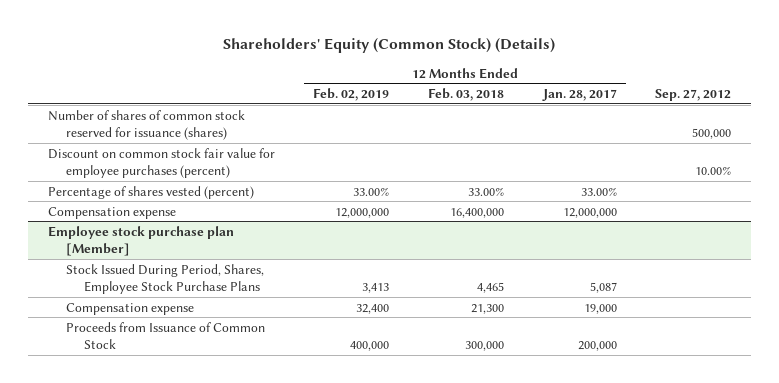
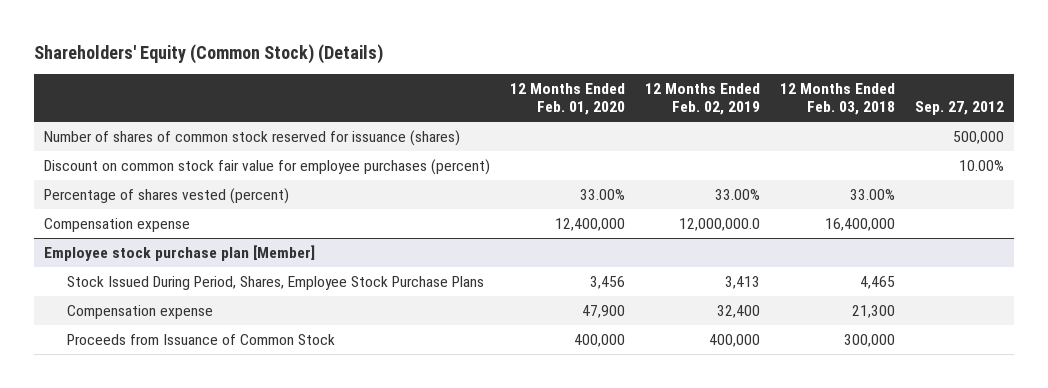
[541,89,617,102] Jan. 28, 2017 -> none
none -> [510,83,626,116] 12 Months Ended Feb. 01, 2020
[335,207,390,218] 12,000,000 -> [679,217,761,231] 12,000,000.0

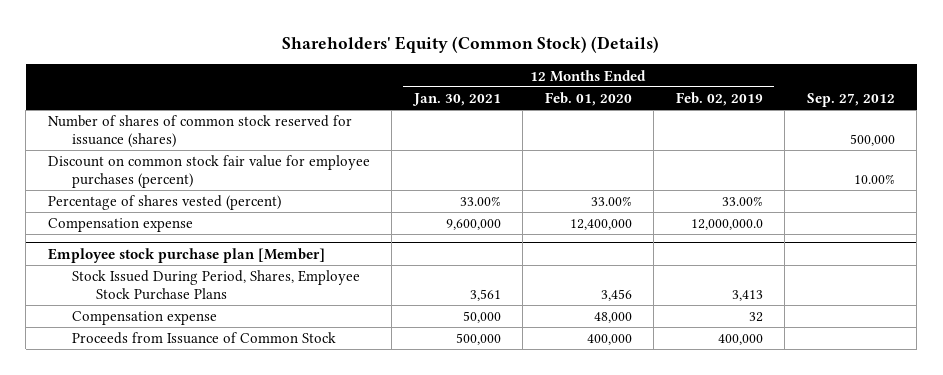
[780,83,896,116] 12 Months Ended Feb. 03, 2018 -> none
none -> [411,93,501,107] Jan. 30, 2021
[582,304,626,318] 47,900 -> [593,312,632,324] 48,000
[717,304,761,318] 32,400 -> [748,312,763,323] 32

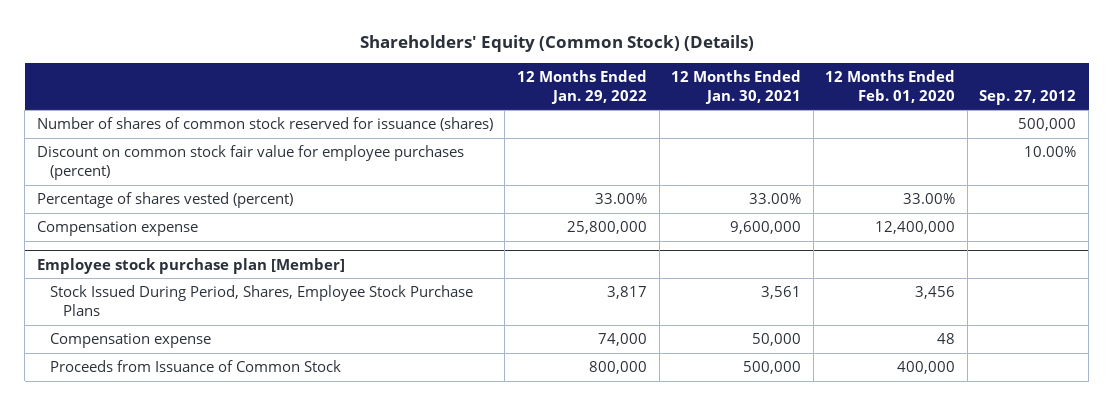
[675,92,763,107] Feb. 02, 2019 -> none
none -> [516,69,647,104] 12 Months Ended Jan. 29, 2022
[593,312,632,324] 48,000 -> [937,333,956,345] 48

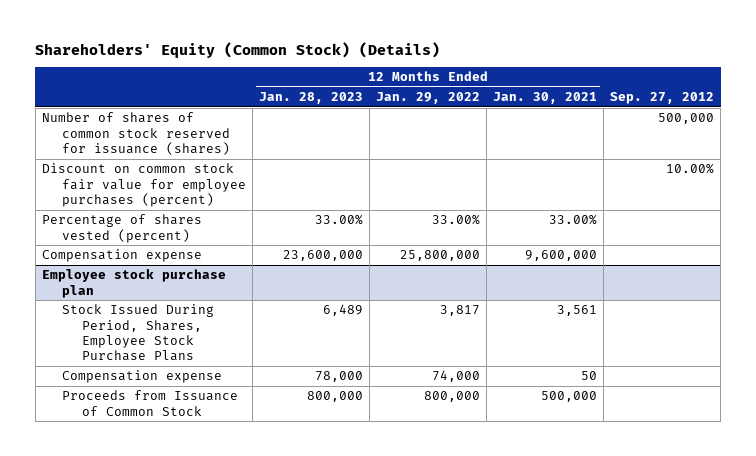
[825,69,956,103] 12 Months Ended Feb. 01, 2020 -> none
none -> [258,92,363,105] Jan. 28, 2023
[36,257,345,274] Employee stock purchase plan [Member] -> [41,269,226,298] Employee stock purchase plan
[752,333,802,347] 50,000 -> [581,371,598,381] 50

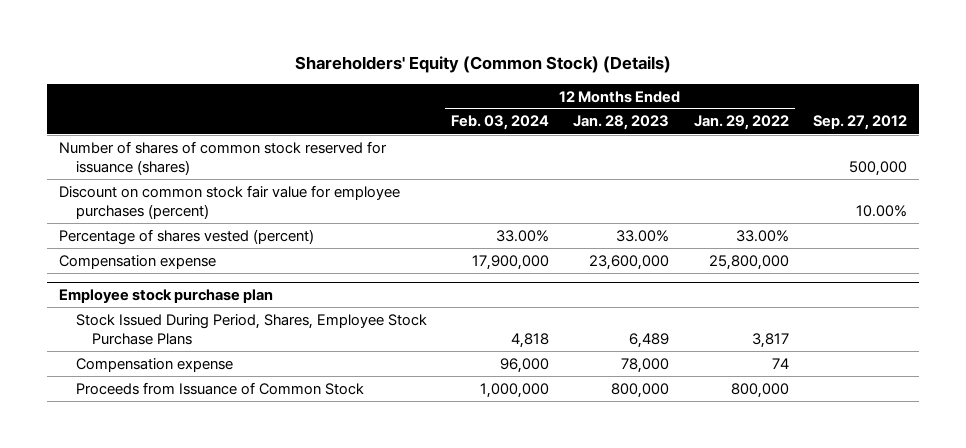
[493,92,598,105] Jan. 30, 2021 -> none
none -> [450,115,549,131] Feb. 03, 2024
[432,370,481,383] 74,000 -> [771,357,789,369] 74

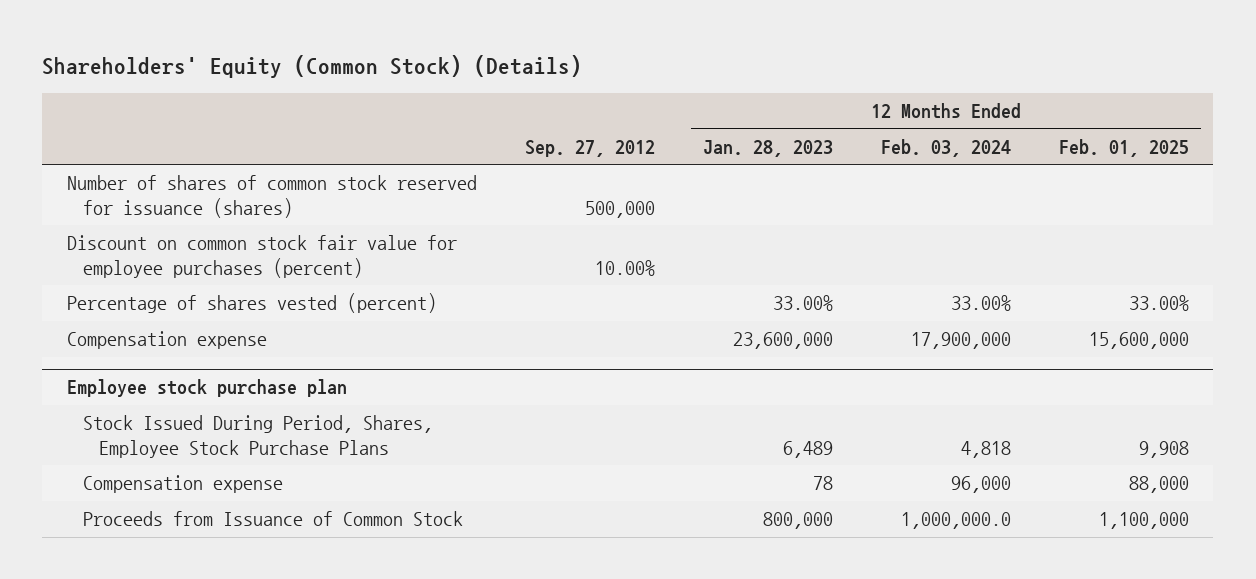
[693,115,789,131] Jan. 29, 2022 -> none
none -> [1059,138,1190,157] Feb. 01, 2025
[621,357,670,373] 78,000 -> [812,476,833,491] 78
[479,382,549,398] 1,000,000 -> [901,512,1012,530] 1,000,000.0

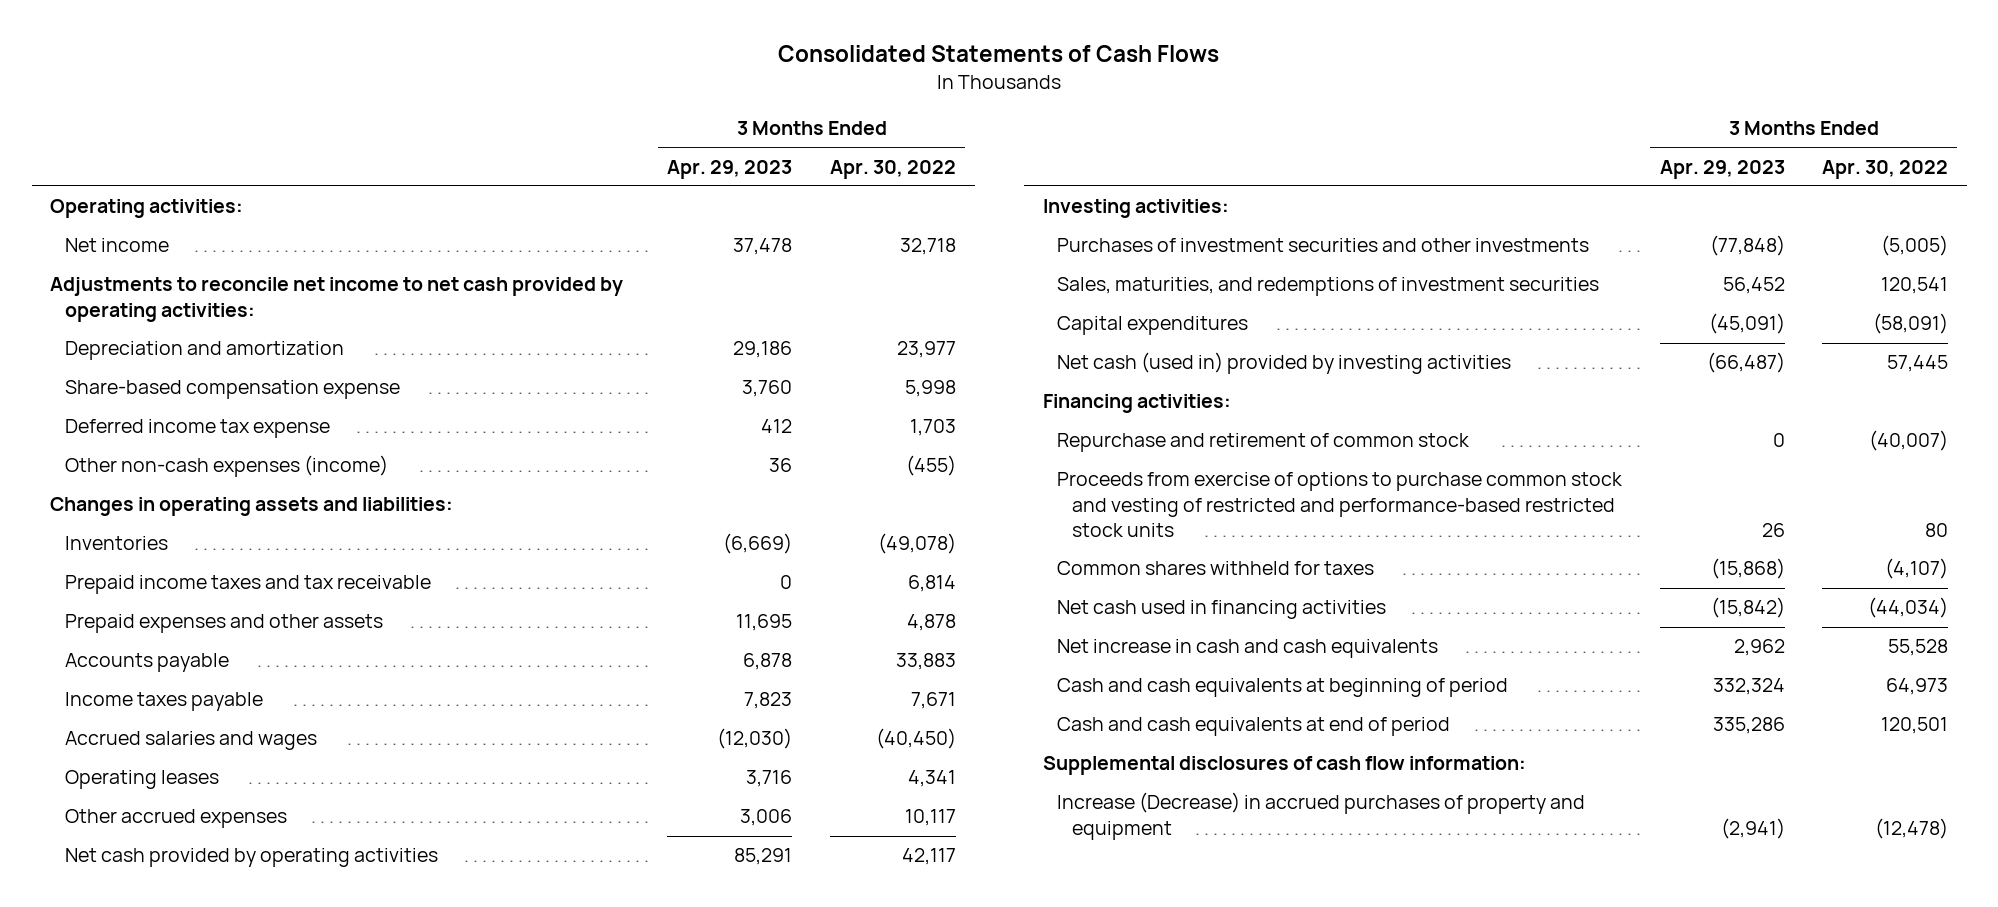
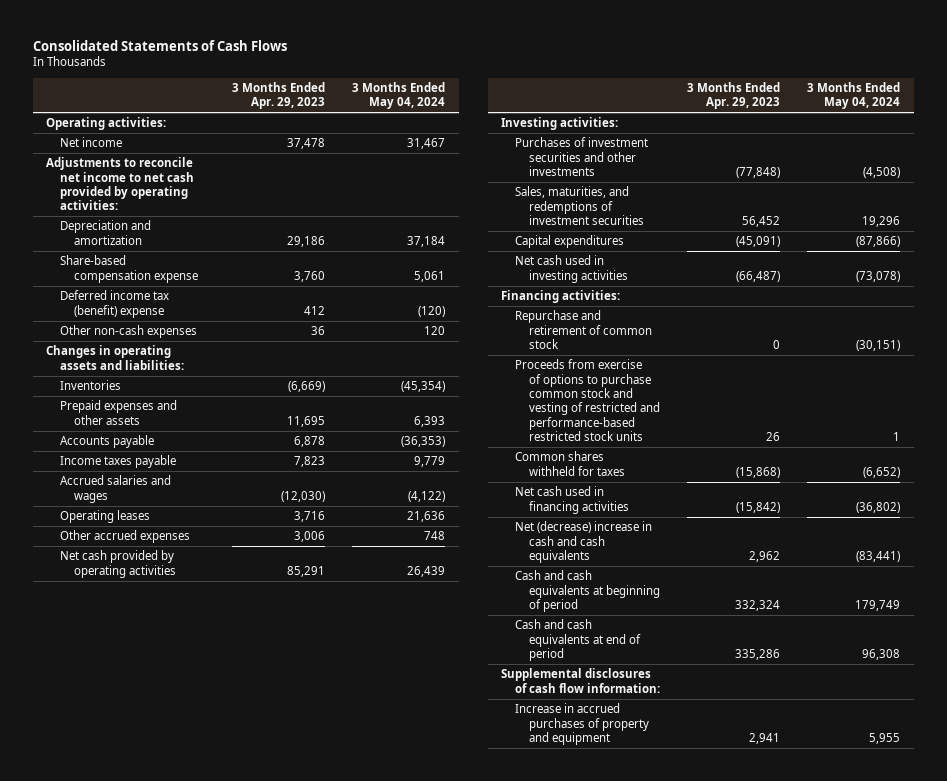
[829,159,956,179] Apr. 30, 2022 -> none
none -> [352,81,446,110] 3 Months Ended May 04, 2024
[65,419,331,439] Deferred income tax expense -> [60,290,170,318] Deferred income tax (benefit) expense
[65,455,389,478] Other non-cash expenses (income) -> [60,325,198,339] Other non-cash expenses
[65,575,432,595] Prepaid income taxes and tax receivable -> none
[1057,352,1512,375] Net cash (used in) provided by investing activities -> [515,255,629,283] Net cash used in investing activities
[1057,639,1439,659] Net increase in cash and cash equivalents -> [515,521,653,564] Net (decrease) increase in cash and cash equivalents
[1057,792,1586,840] Increase (Decrease) in accrued purchases of property and equipment -> [515,703,650,746] Increase in accrued purchases of property and equipment
[1720,817,1785,839] (2,941) -> [749,733,781,745] 2,941

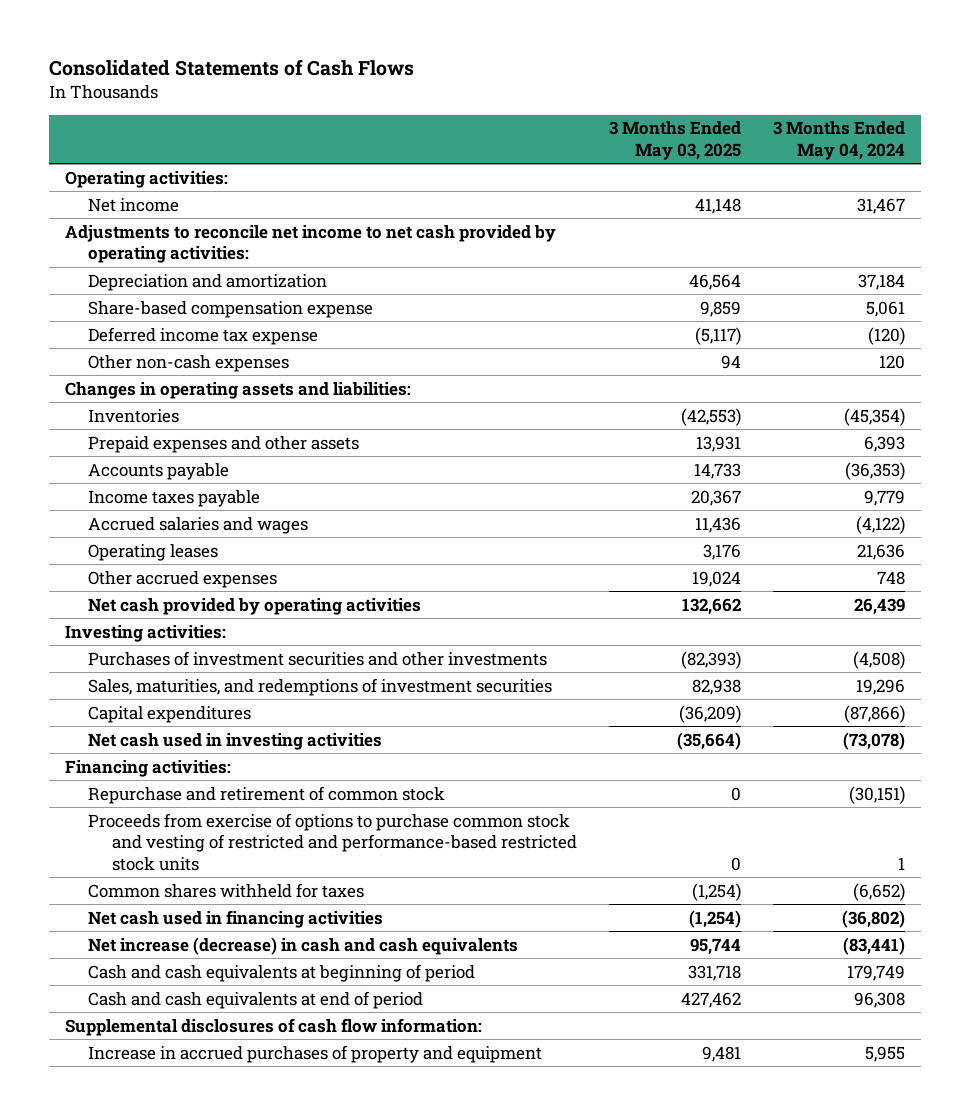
[232,81,326,110] 3 Months Ended Apr. 29, 2023 -> none
none -> [609,121,742,160] 3 Months Ended May 03, 2025
[60,290,170,318] Deferred income tax (benefit) expense -> [88,326,319,345] Deferred income tax expense
[515,521,653,564] Net (decrease) increase in cash and cash equivalents -> [88,936,519,955] Net increase (decrease) in cash and cash equivalents

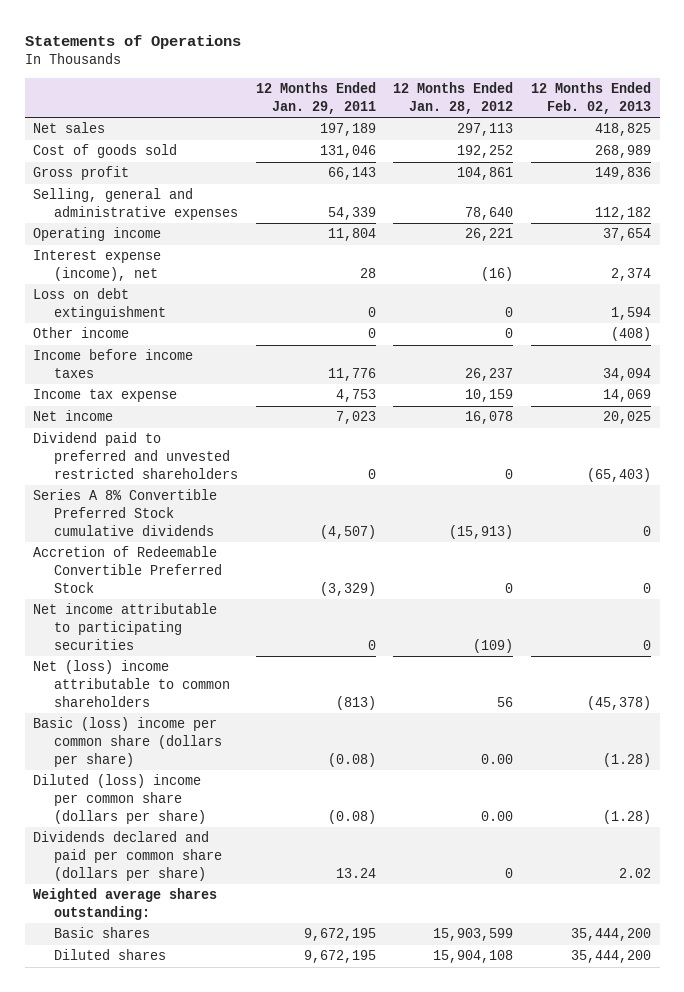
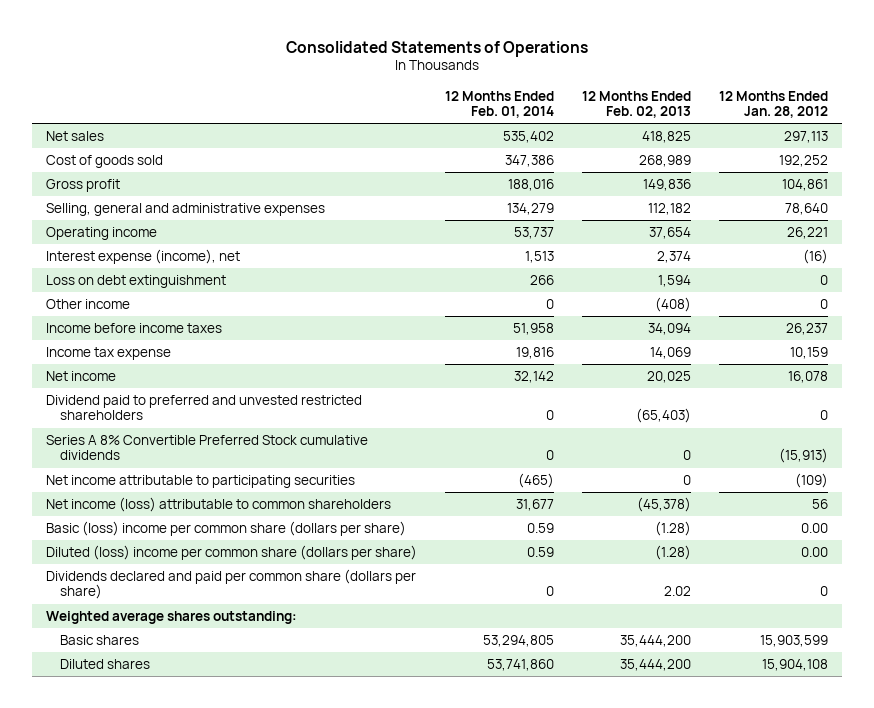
[24,34,241,49] Statements of Operations -> [285,40,588,57] Consolidated Statements of Operations
[255,82,376,114] 12 Months Ended Jan. 29, 2011 -> none
none -> [444,90,554,119] 12 Months Ended Feb. 01, 2014
[33,546,222,593] Accretion of Redeemable Convertible Preferred Stock -> none
[33,660,230,707] Net (loss) income attributable to common shareholders -> [45,496,391,512] Net income (loss) attributable to common shareholders

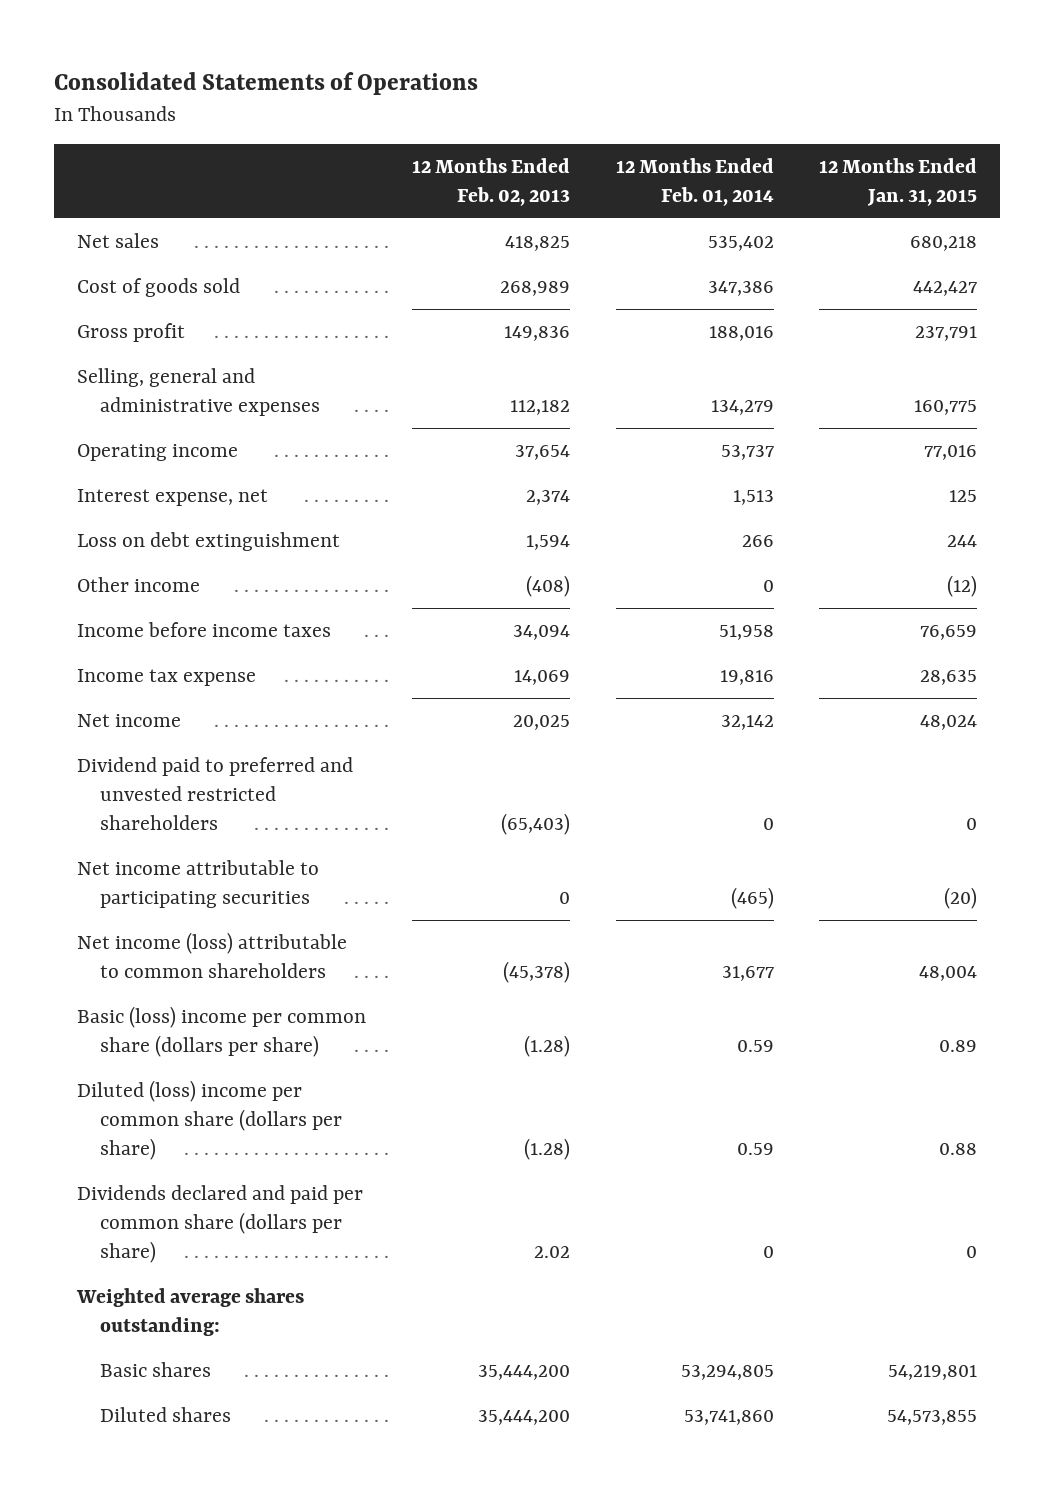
[718,90,828,119] 12 Months Ended Jan. 28, 2012 -> none
none -> [819,157,978,206] 12 Months Ended Jan. 31, 2015
[45,248,240,264] Interest expense (income), net -> [77,489,269,507] Interest expense, net
[45,434,368,461] Series A 8% Convertible Preferred Stock cumulative dividends -> none

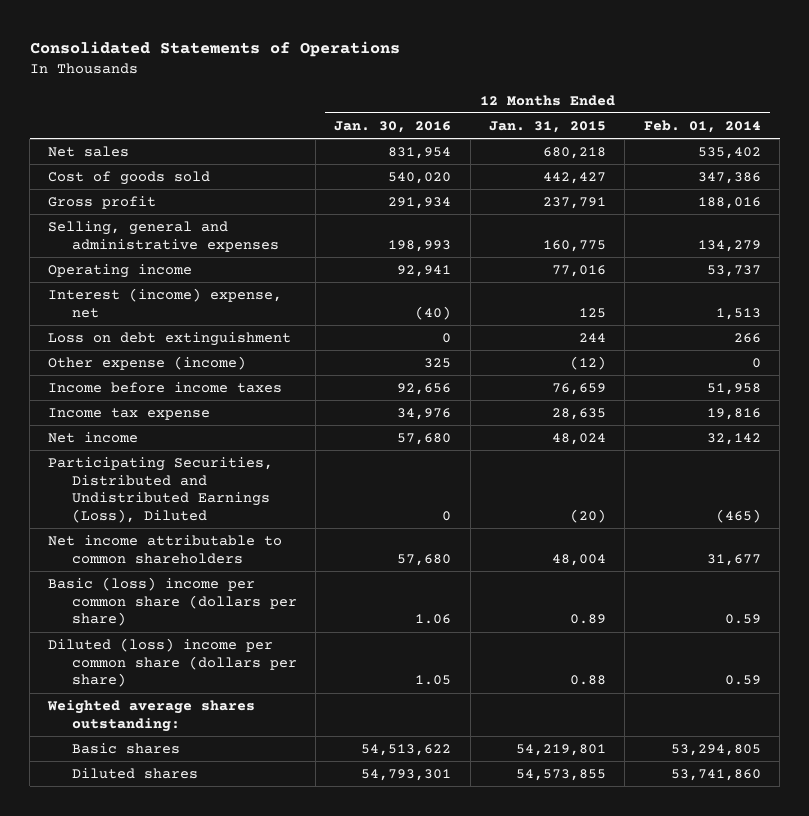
[411,157,570,206] 12 Months Ended Feb. 02, 2013 -> none
none -> [334,121,452,134] Jan. 30, 2016
[77,489,269,507] Interest expense, net -> [48,288,283,318] Interest (income) expense, net
[77,577,201,593] Other income -> [48,356,247,371] Other expense (income)
[77,757,354,831] Dividend paid to preferred and unvested restricted shareholders -> none
[77,860,320,909] Net income attributable to participating securities -> [48,457,274,523] Participating Securities, Distributed and Undistributed Earnings (Loss), Diluted
[77,932,348,979] Net income (loss) attributable to common shareholders -> [48,535,283,564] Net income attributable to common shareholders
[77,1185,364,1264] Dividends declared and paid per common share (dollars per share) -> none

